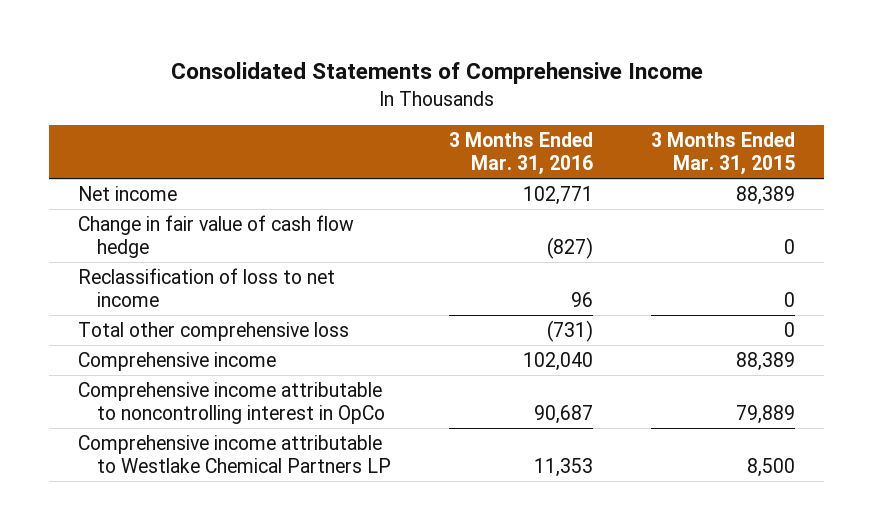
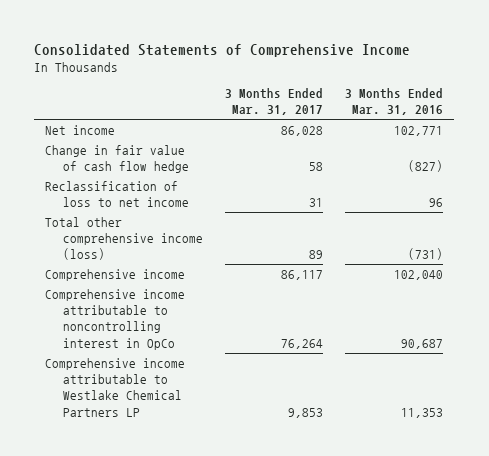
[650,132,795,176] 3 Months Ended Mar. 31, 2015 -> none
none -> [225,88,324,116] 3 Months Ended Mar. 31, 2017
[78,321,350,341] Total other comprehensive loss -> [45,216,204,261] Total other comprehensive income (loss)

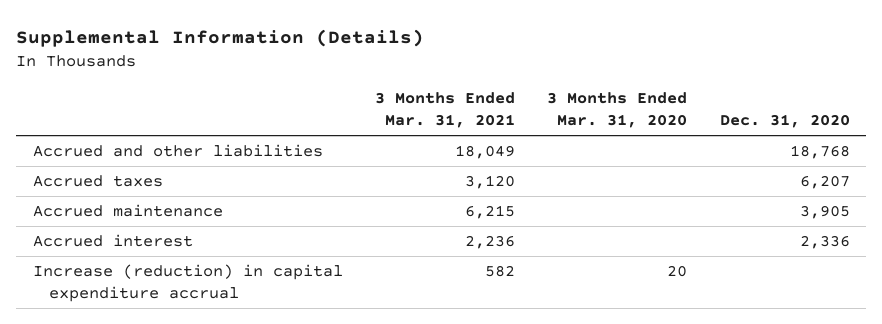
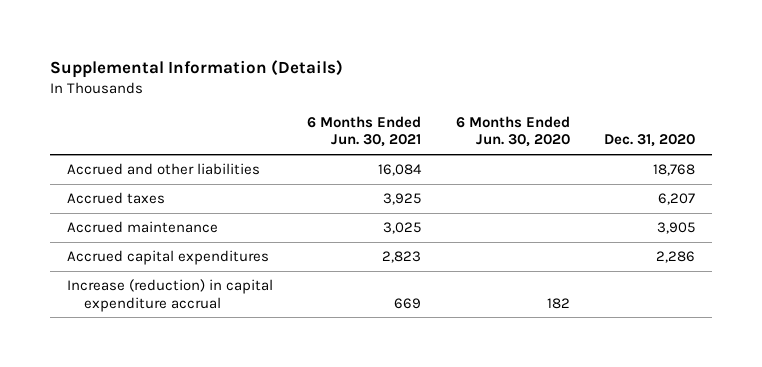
[374,92,515,129] 3 Months Ended Mar. 31, 2021 -> none
[547,92,688,129] 3 Months Ended Mar. 31, 2020 -> none
none -> [307,115,422,148] 6 Months Ended Jun. 30, 2021
none -> [455,115,570,148] 6 Months Ended Jun. 30, 2020
[32,234,193,248] Accrued interest -> none
none -> [66,250,269,266] Accrued capital expenditures

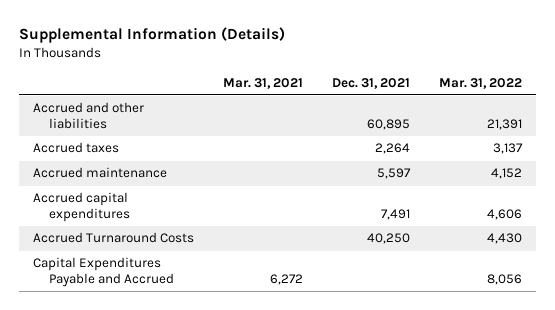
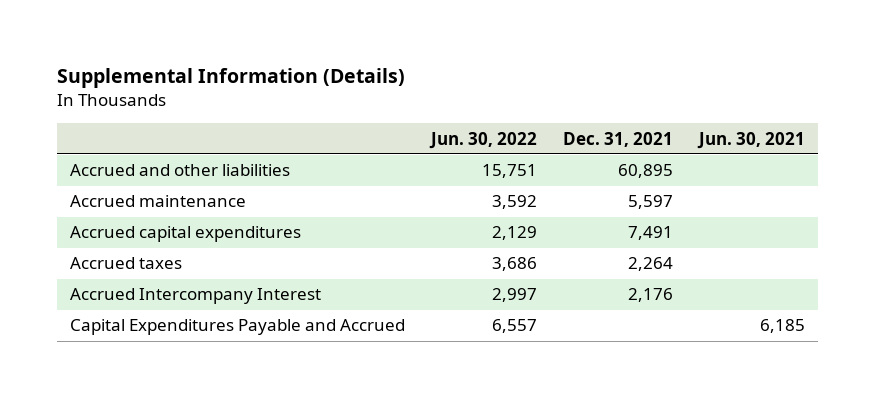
[222,77,303,89] Mar. 31, 2021 -> none
[438,77,522,89] Mar. 31, 2022 -> none
none -> [429,131,538,149] Jun. 30, 2022
none -> [697,131,806,149] Jun. 30, 2021
[32,232,194,244] Accrued Turnaround Costs -> none
[32,142,119,154] Accrued taxes -> [69,257,182,270] Accrued taxes
none -> [69,288,321,305] Accrued Intercompany Interest

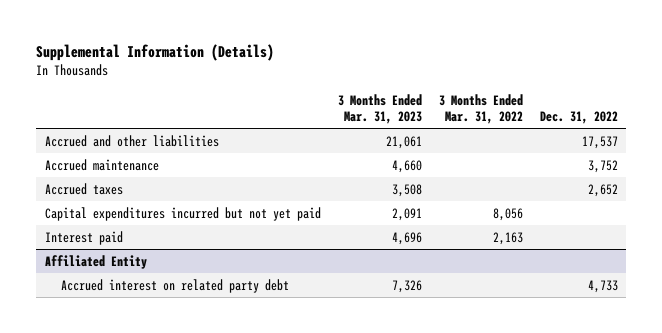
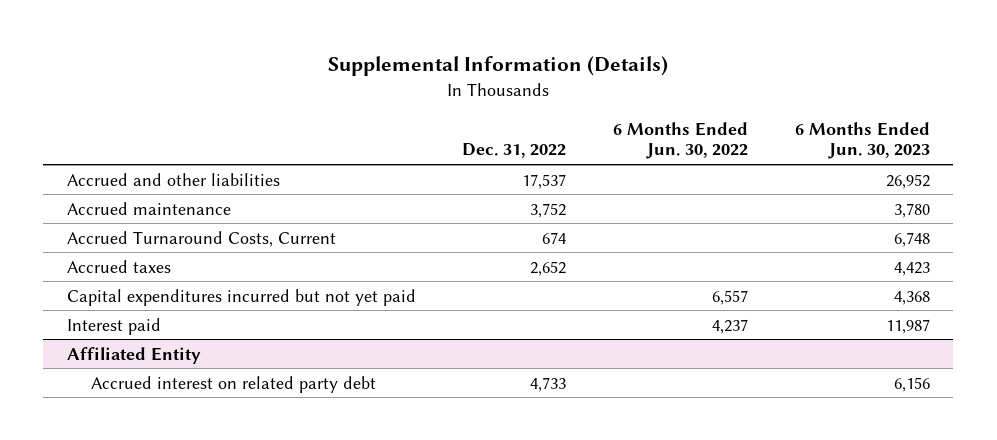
[337,94,422,124] 3 Months Ended Mar. 31, 2023 -> none
[438,94,523,124] 3 Months Ended Mar. 31, 2022 -> none
none -> [613,121,749,160] 6 Months Ended Jun. 30, 2022
none -> [795,121,931,160] 6 Months Ended Jun. 30, 2023
none -> [66,230,336,247] Accrued Turnaround Costs, Current

